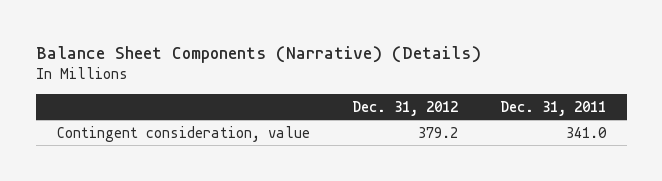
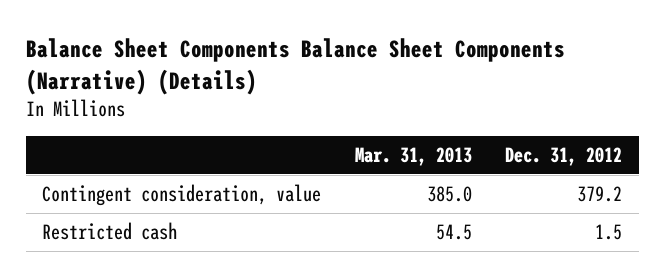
[35,45,481,63] Balance Sheet Components (Narrative) (Details) -> [25,38,565,95] Balance Sheet Components Balance Sheet Components (Narrative) (Details)
[499,100,606,116] Dec. 31, 2011 -> none
none -> [354,147,472,167] Mar. 31, 2013
none -> [42,221,178,240] Restricted cash

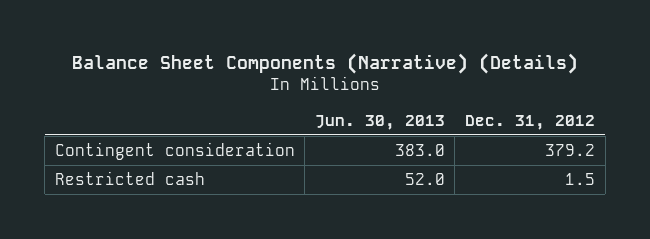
[25,38,565,95] Balance Sheet Components Balance Sheet Components (Narrative) (Details) -> [71,52,578,74] Balance Sheet Components (Narrative) (Details)
[354,147,472,167] Mar. 31, 2013 -> none
none -> [314,114,445,130] Jun. 30, 2013
[42,183,322,206] Contingent consideration, value -> [54,141,295,160] Contingent consideration

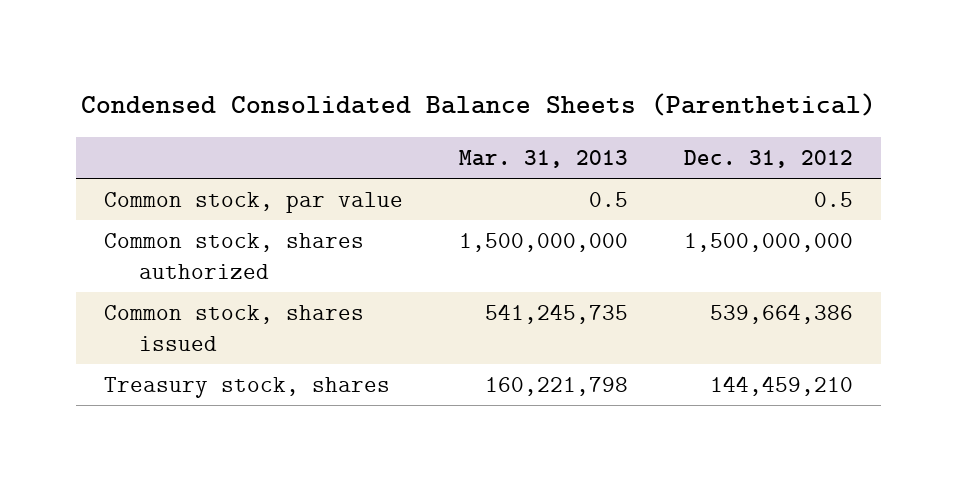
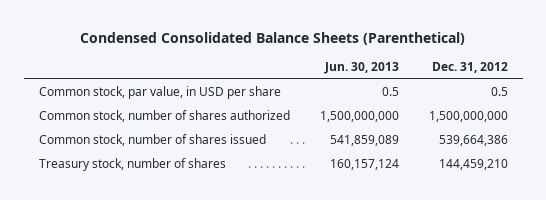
[459,149,629,168] Mar. 31, 2013 -> none
none -> [323,62,399,75] Jun. 30, 2013
[104,191,404,213] Common stock, par value -> [38,86,281,100] Common stock, par value, in USD per share
[104,232,365,279] Common stock, shares authorized -> [38,110,290,123] Common stock, number of shares authorized
[104,304,365,351] Common stock, shares issued -> [38,134,266,147] Common stock, number of shares issued
[104,376,391,398] Treasury stock, shares -> [38,158,226,172] Treasury stock, number of shares

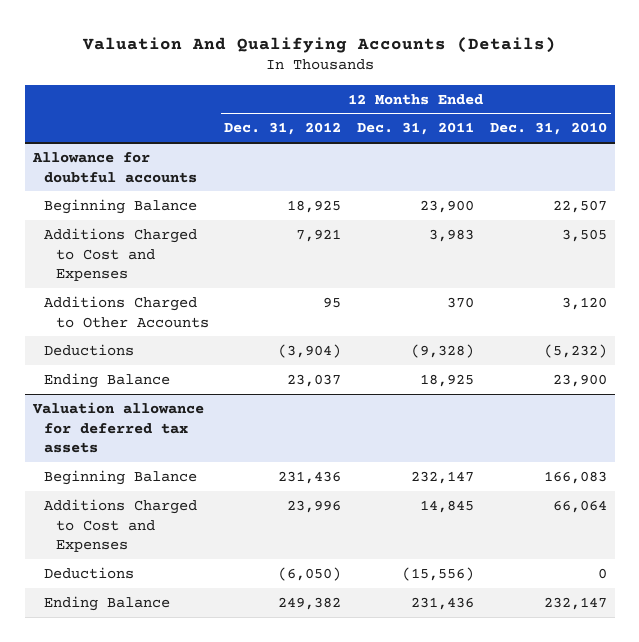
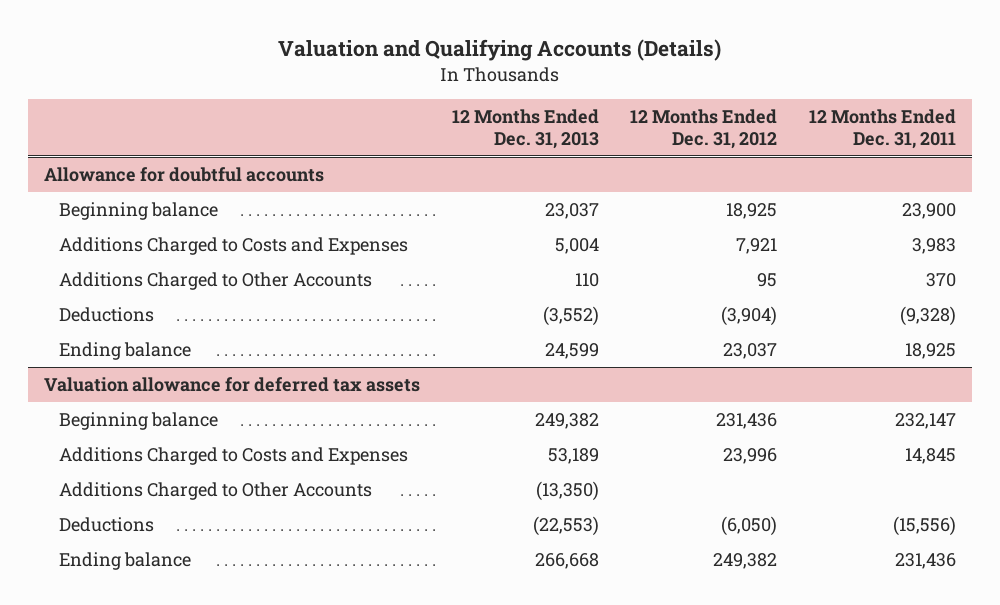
[81,36,556,53] Valuation And Qualifying Accounts (Details) -> [278,39,722,62] Valuation and Qualifying Accounts (Details)
[489,122,607,136] Dec. 31, 2010 -> none
none -> [451,108,599,149] 12 Months Ended Dec. 31, 2013
[44,198,198,214] Beginning Balance -> [59,201,219,220] Beginning balance
[44,227,198,282] Additions Charged to Cost and Expenses -> [59,236,409,255] Additions Charged to Costs and Expenses
[44,372,171,388] Ending Balance -> [59,341,192,360] Ending balance
[44,469,198,485] Beginning Balance -> [59,411,219,430] Beginning balance
[44,498,198,553] Additions Charged to Cost and Expenses -> [59,446,409,465] Additions Charged to Costs and Expenses
none -> [59,481,373,500] Additions Charged to Other Accounts
[44,595,171,611] Ending Balance -> [59,551,192,570] Ending balance

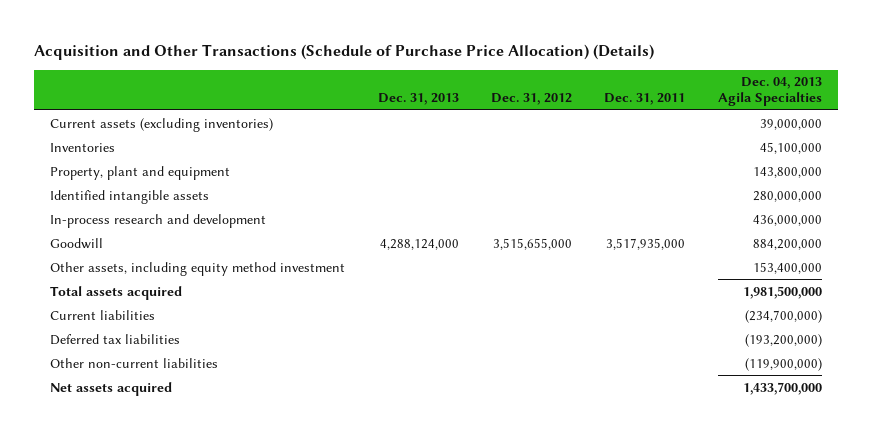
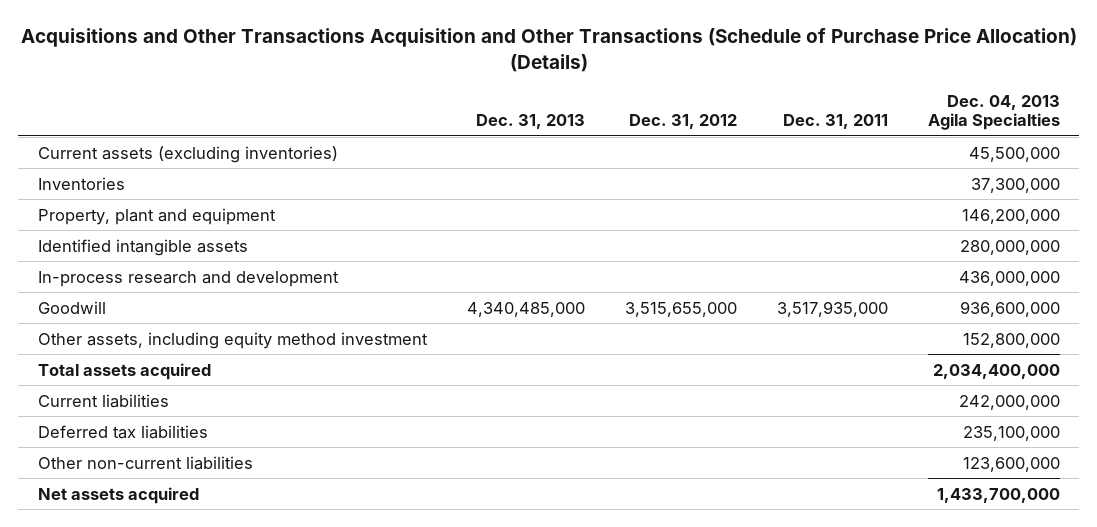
[34,43,655,60] Acquisition and Other Transactions (Schedule of Purchase Price Allocation) (Details) -> [20,28,1077,72] Acquisitions and Other Transactions Acquisition and Other Transactions (Schedule of Purchase Price Allocation) (Details)
[759,118,822,130] 39,000,000 -> [968,146,1060,162] 45,500,000
[759,141,822,154] 45,100,000 -> [970,177,1060,193] 37,300,000
[752,166,822,178] 143,800,000 -> [961,208,1060,224] 146,200,000
[379,238,459,250] 4,288,124,000 -> [466,301,585,317] 4,340,485,000
[752,238,822,250] 884,200,000 -> [959,300,1060,317] 936,600,000
[752,261,822,274] 153,400,000 -> [962,332,1060,348] 152,800,000
[742,285,822,299] 1,981,500,000 -> [932,363,1060,379] 2,034,400,000
[744,309,822,323] (234,700,000) -> [958,394,1060,410] 242,000,000
[744,333,822,347] (193,200,000) -> [962,425,1060,441] 235,100,000
[744,357,822,371] (119,900,000) -> [962,456,1060,472] 123,600,000

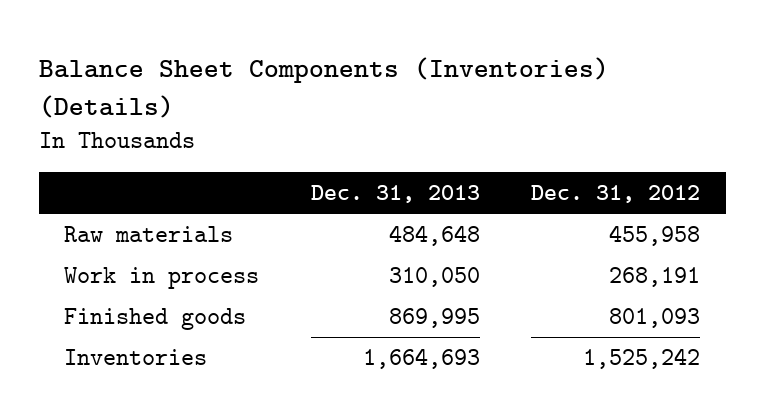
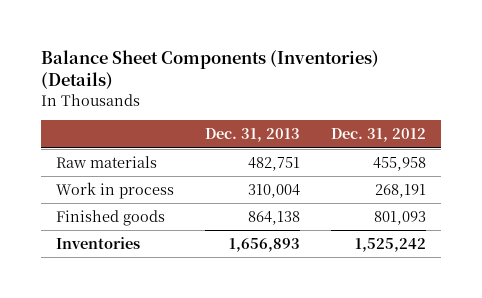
[388,224,480,246] 484,648 -> [247,156,300,171] 482,751
[388,266,480,287] 310,050 -> [247,183,300,198] 310,004
[388,307,480,328] 869,995 -> [247,210,300,225] 864,138
[362,347,480,369] 1,664,693 -> [228,237,300,252] 1,656,893

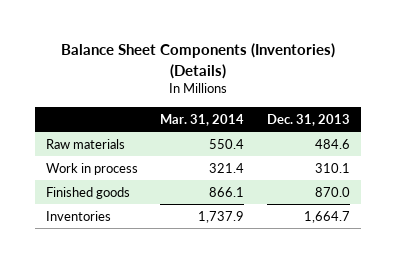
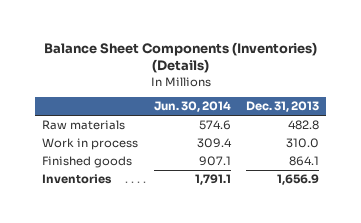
[160,113,245,126] Mar. 31, 2014 -> none
none -> [153,101,231,113] Jun. 30, 2014
[314,138,350,149] 484.6 -> [287,120,319,131] 482.8
[314,162,350,173] 310.1 -> [285,138,319,149] 310.0
[314,186,350,197] 870.0 -> [288,156,319,167] 864.1
[303,210,350,223] 1,664.7 -> [276,174,319,186] 1,656.9

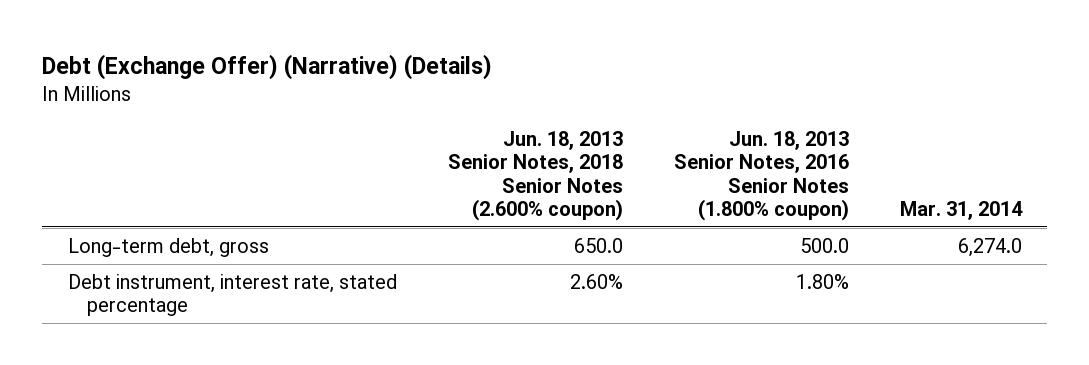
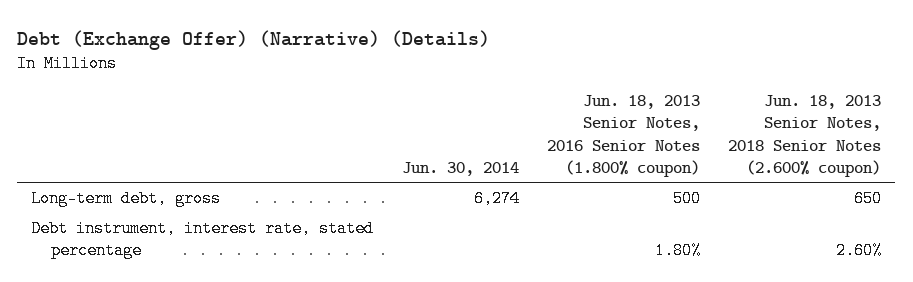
[899,200,1023,220] Mar. 31, 2014 -> none
none -> [401,161,519,176] Jun. 30, 2014
[573,238,623,254] 650.0 -> [854,190,883,208] 650
[799,238,849,254] 500.0 -> [672,190,701,208] 500

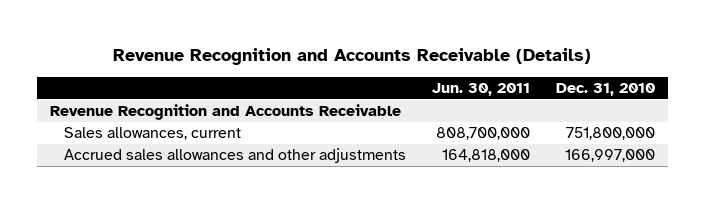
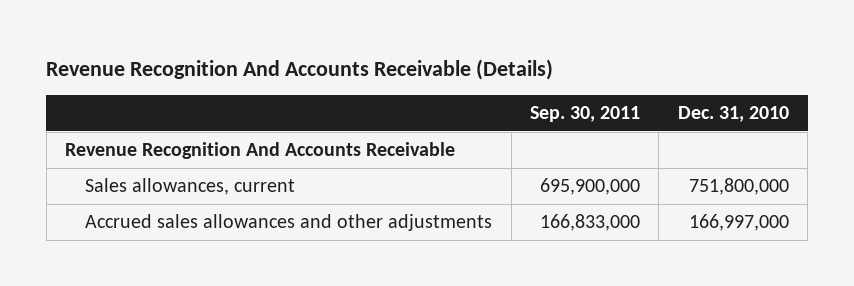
[113,48,592,66] Revenue Recognition and Accounts Receivable (Details) -> [46,59,554,81] Revenue Recognition And Accounts Receivable (Details)
[432,82,531,96] Jun. 30, 2011 -> none
none -> [529,106,640,123] Sep. 30, 2011
[49,104,401,121] Revenue Recognition and Accounts Receivable -> [65,142,456,160] Revenue Recognition And Accounts Receivable

